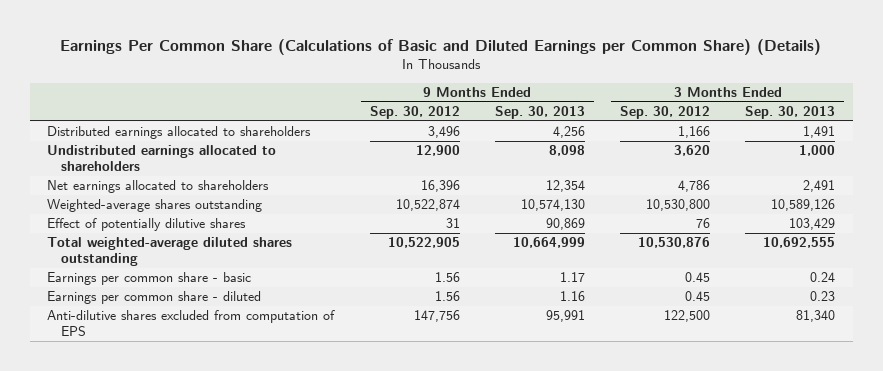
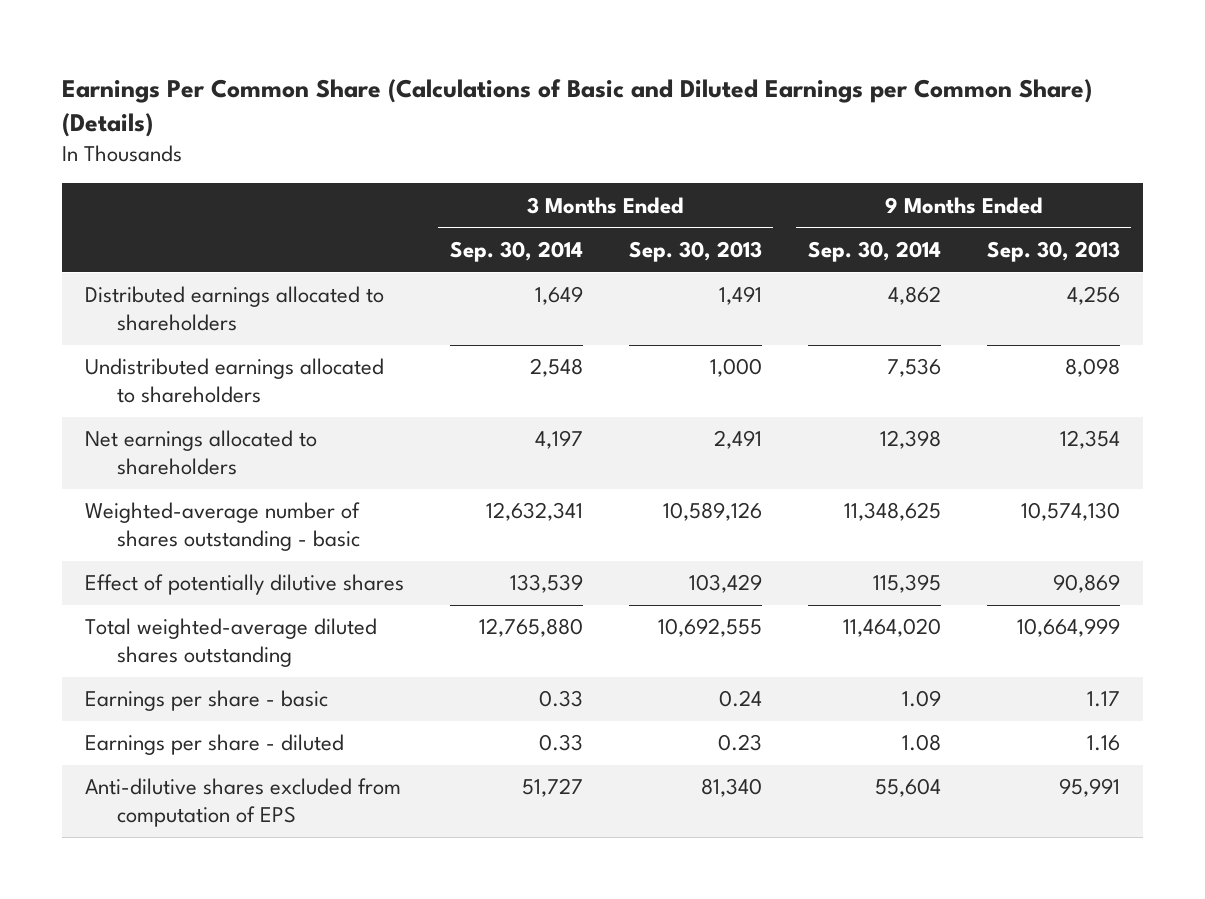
[369,106,460,120] Sep. 30, 2012 -> none
[620,106,711,120] Sep. 30, 2012 -> none
none -> [449,241,583,263] Sep. 30, 2014
none -> [807,241,941,263] Sep. 30, 2014
[47,199,263,213] Weighted-average shares outstanding -> [84,502,360,551] Weighted-average number of shares outstanding - basic
[47,272,252,286] Earnings per common share - basic -> [84,690,328,712] Earnings per share - basic
[47,291,262,305] Earnings per common share - diluted -> [84,734,344,756] Earnings per share - diluted

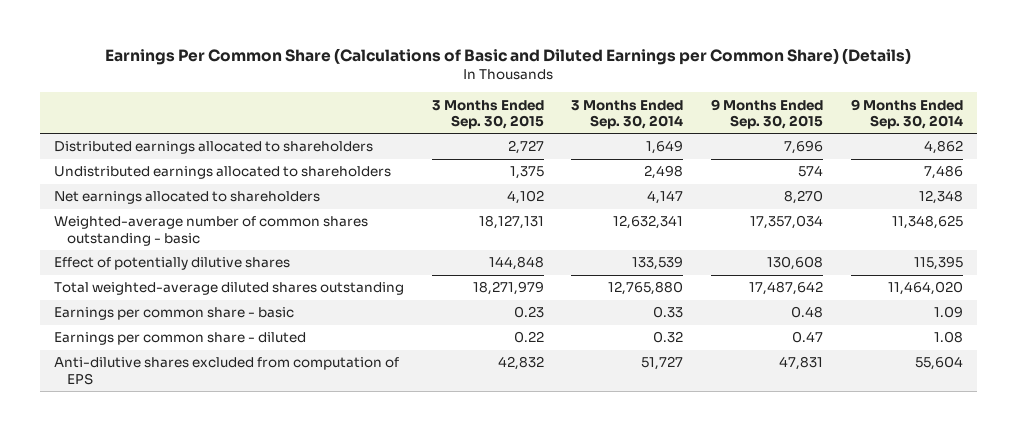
[628,241,762,263] Sep. 30, 2013 -> none
[986,241,1120,263] Sep. 30, 2013 -> none
none -> [431,99,544,129] 3 Months Ended Sep. 30, 2015
none -> [711,98,824,129] 9 Months Ended Sep. 30, 2015
[529,358,583,378] 2,548 -> [644,165,684,180] 2,498
[886,358,941,378] 7,536 -> [923,165,963,180] 7,486
[534,430,583,450] 4,197 -> [647,190,684,205] 4,147
[879,430,941,450] 12,398 -> [918,190,963,205] 12,348
[84,502,360,551] Weighted-average number of shares outstanding - basic -> [53,216,368,246] Weighted-average number of common shares outstanding - basic
[84,690,328,712] Earnings per share - basic -> [53,307,294,321] Earnings per common share - basic
[84,734,344,756] Earnings per share - diluted -> [53,332,306,346] Earnings per common share - diluted
[538,734,583,752] 0.33 -> [653,331,684,344] 0.32

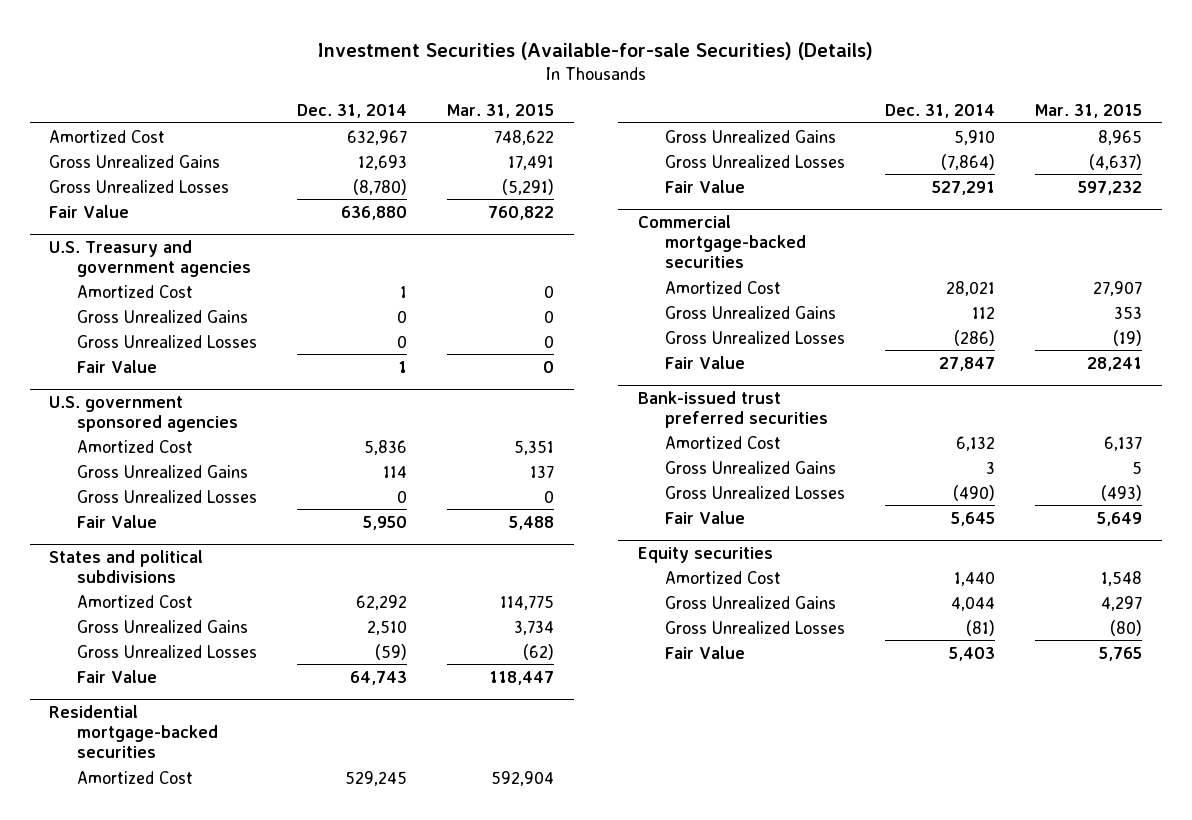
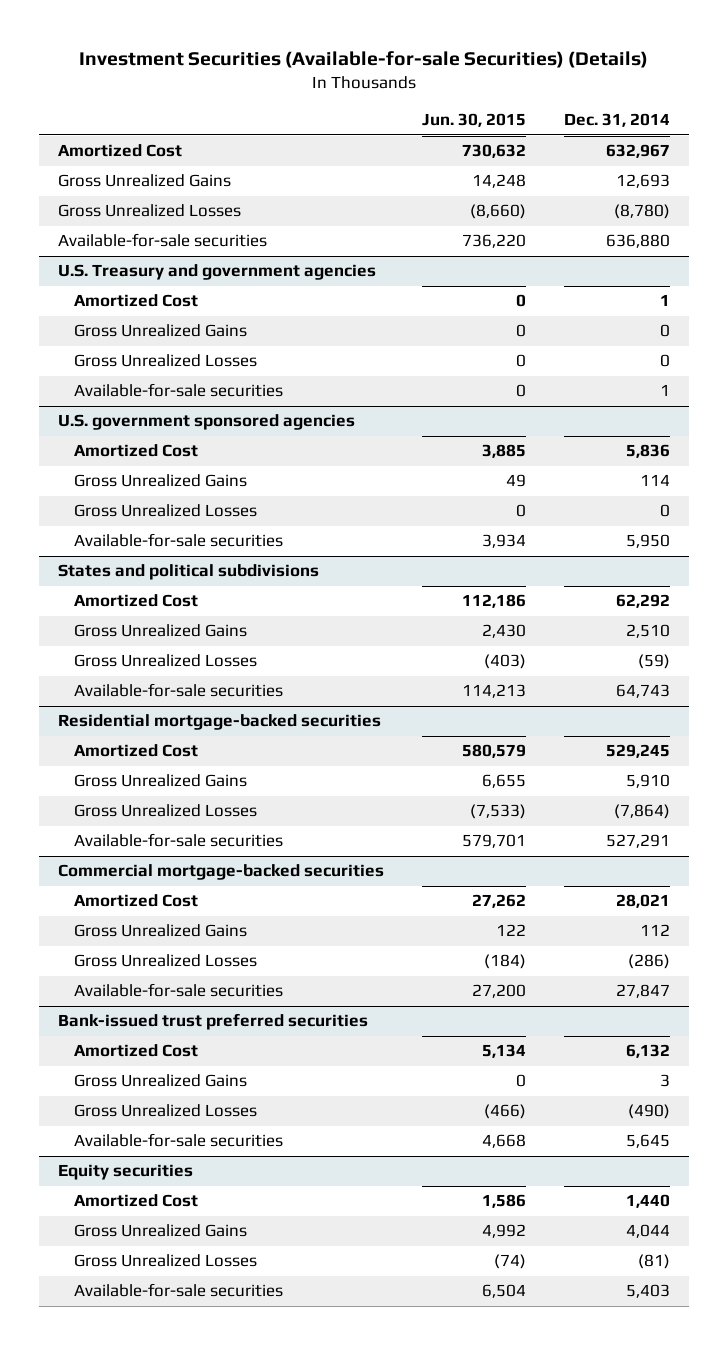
[447,104,555,119] Mar. 31, 2015 -> none
none -> [422,113,527,128] Jun. 30, 2015
[49,204,130,218] Fair Value -> [58,233,268,248] Available-for-sale securities
[77,359,158,373] Fair Value -> [73,383,283,398] Available-for-sale securities
[77,514,158,528] Fair Value -> [73,533,283,548] Available-for-sale securities
[77,669,158,683] Fair Value -> [73,683,283,698] Available-for-sale securities
[665,179,746,193] Fair Value -> [73,833,283,848] Available-for-sale securities
[665,355,746,369] Fair Value -> [73,983,283,998] Available-for-sale securities
[665,510,746,524] Fair Value -> [73,1133,283,1148] Available-for-sale securities
[665,645,746,659] Fair Value -> [73,1283,283,1298] Available-for-sale securities

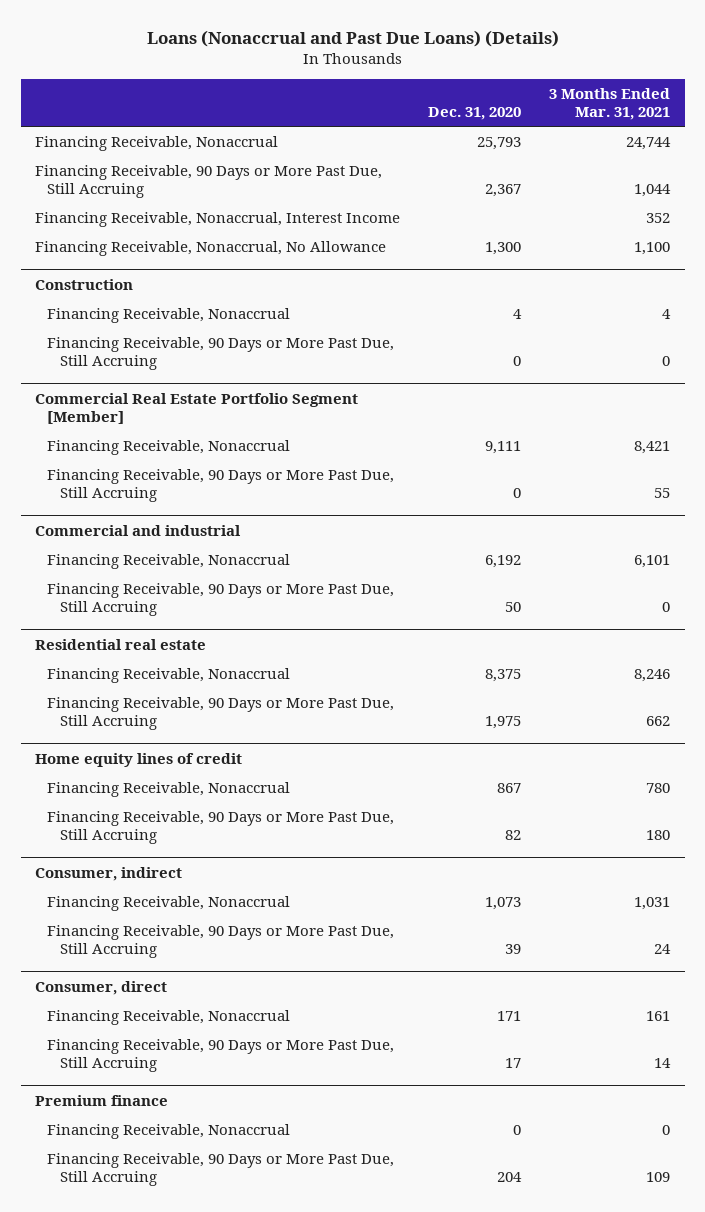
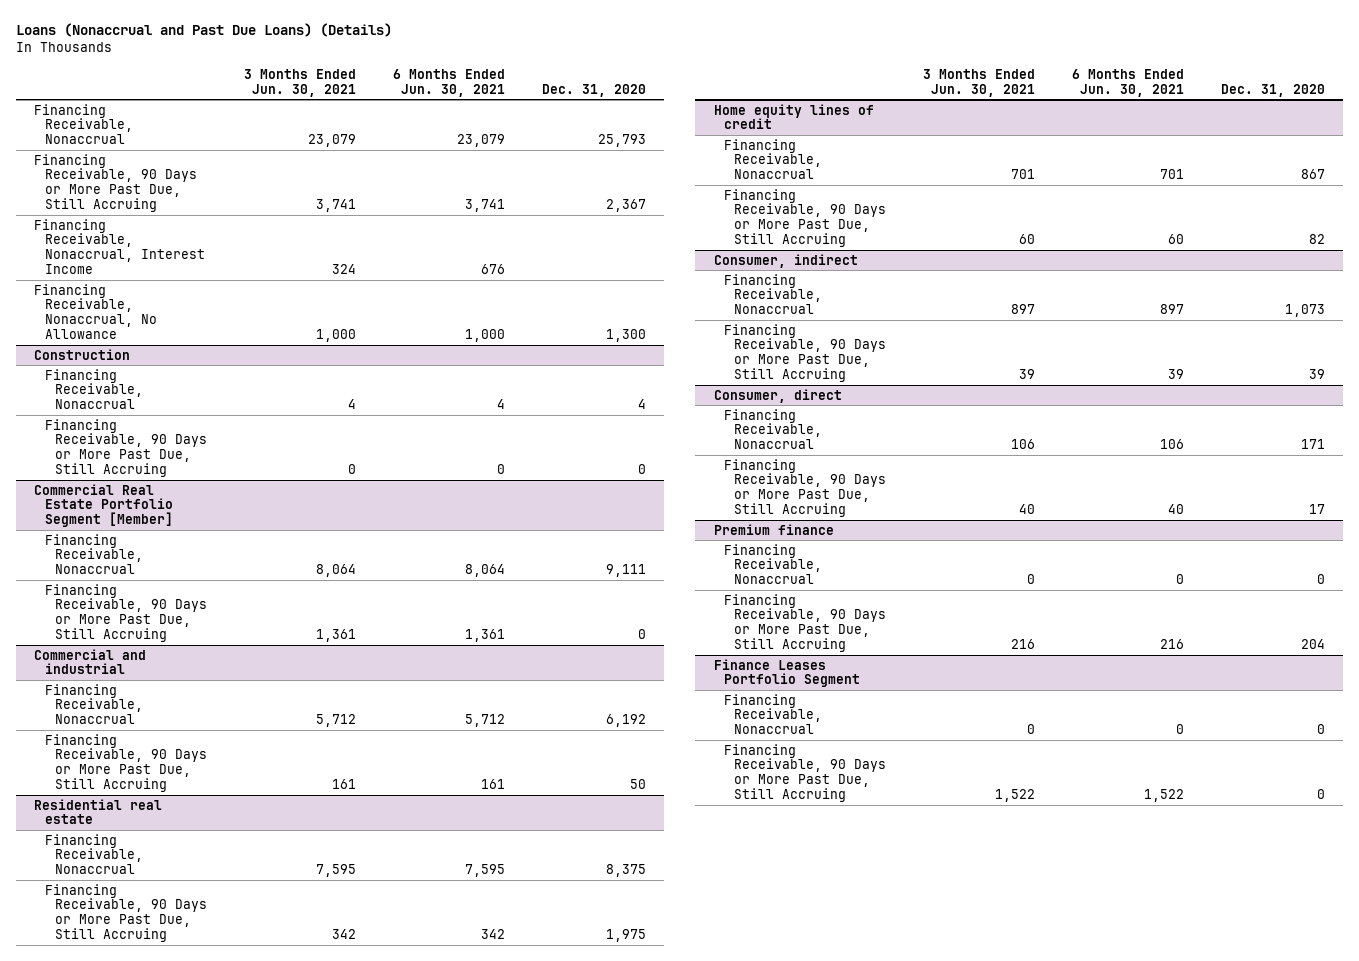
[549,88,671,121] 3 Months Ended Mar. 31, 2021 -> none
none -> [243,68,356,97] 3 Months Ended Jun. 30, 2021
none -> [392,68,505,97] 6 Months Ended Jun. 30, 2021
none -> [713,658,860,688] Finance Leases Portfolio Segment
none -> [723,693,823,735] Financing Receivable, Nonaccrual
none -> [723,743,887,803] Financing Receivable, 90 Days or More Past Due, Still Accruing

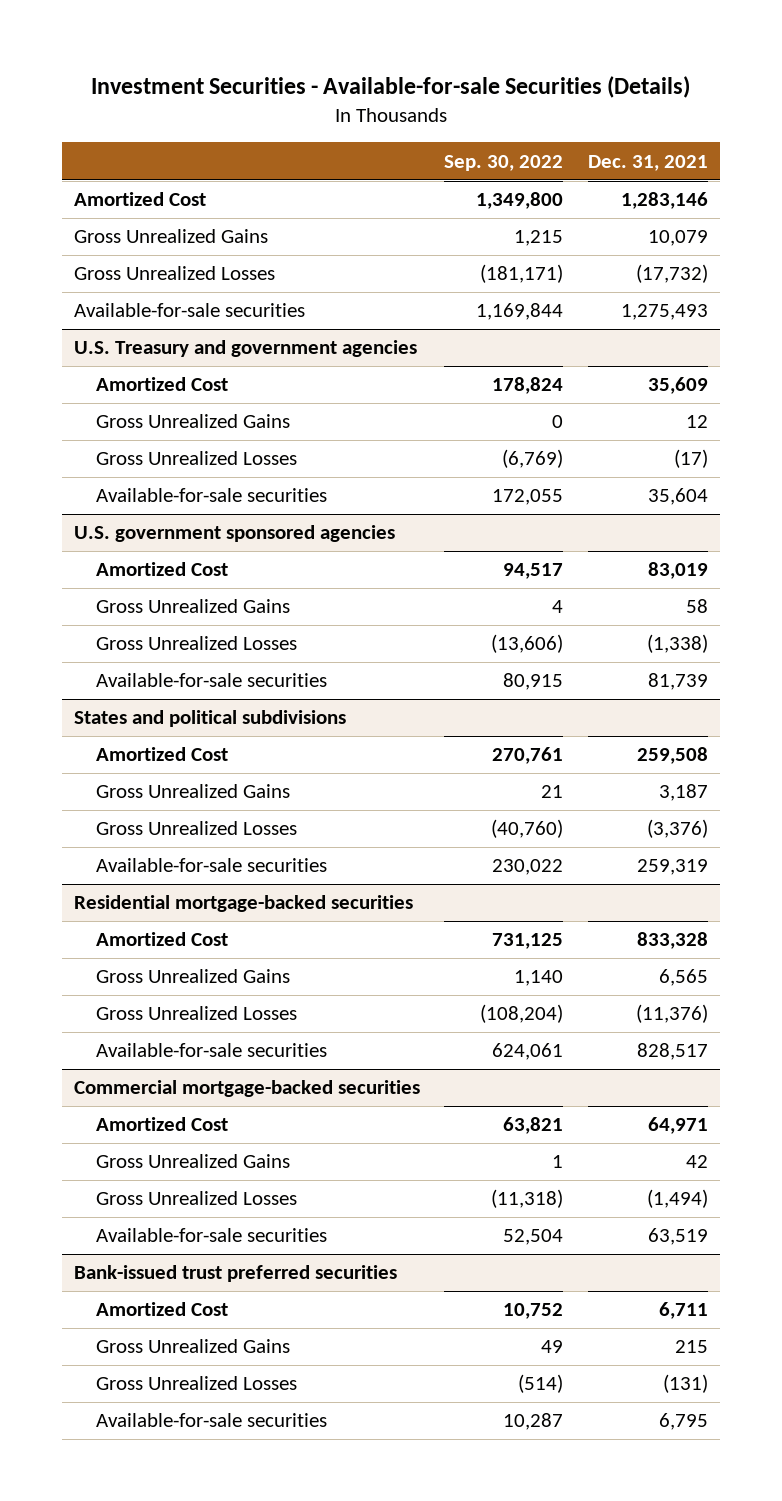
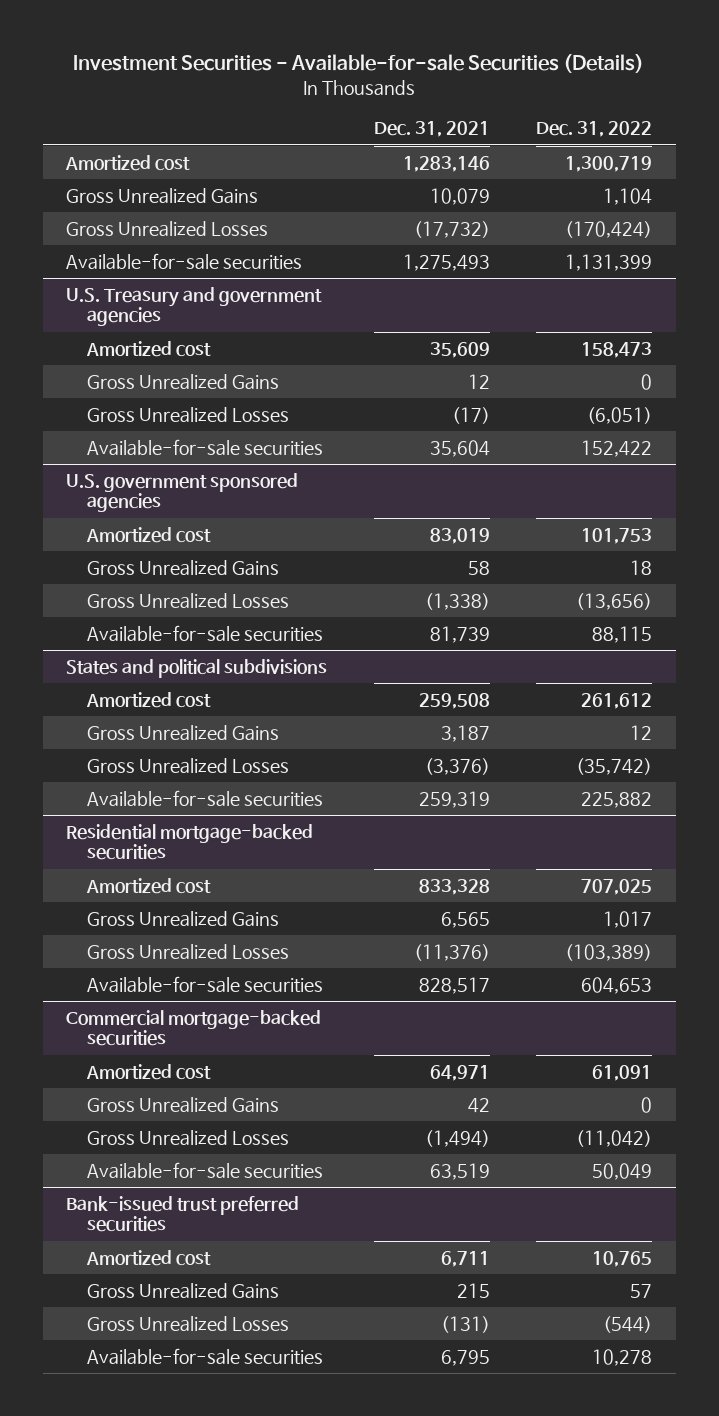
[444,154,564,171] Sep. 30, 2022 -> none
none -> [536,121,653,138] Dec. 31, 2022
[74,192,207,207] Amortized Cost -> [65,154,191,171] Amortized cost
[96,377,229,392] Amortized Cost -> [85,340,211,357] Amortized cost
[96,562,229,577] Amortized Cost -> [85,526,211,543] Amortized cost
[96,747,229,762] Amortized Cost -> [85,691,211,708] Amortized cost
[96,932,229,947] Amortized Cost -> [85,877,211,894] Amortized cost
[96,1117,229,1132] Amortized Cost -> [85,1063,211,1080] Amortized cost
[96,1302,229,1317] Amortized Cost -> [85,1249,211,1266] Amortized cost

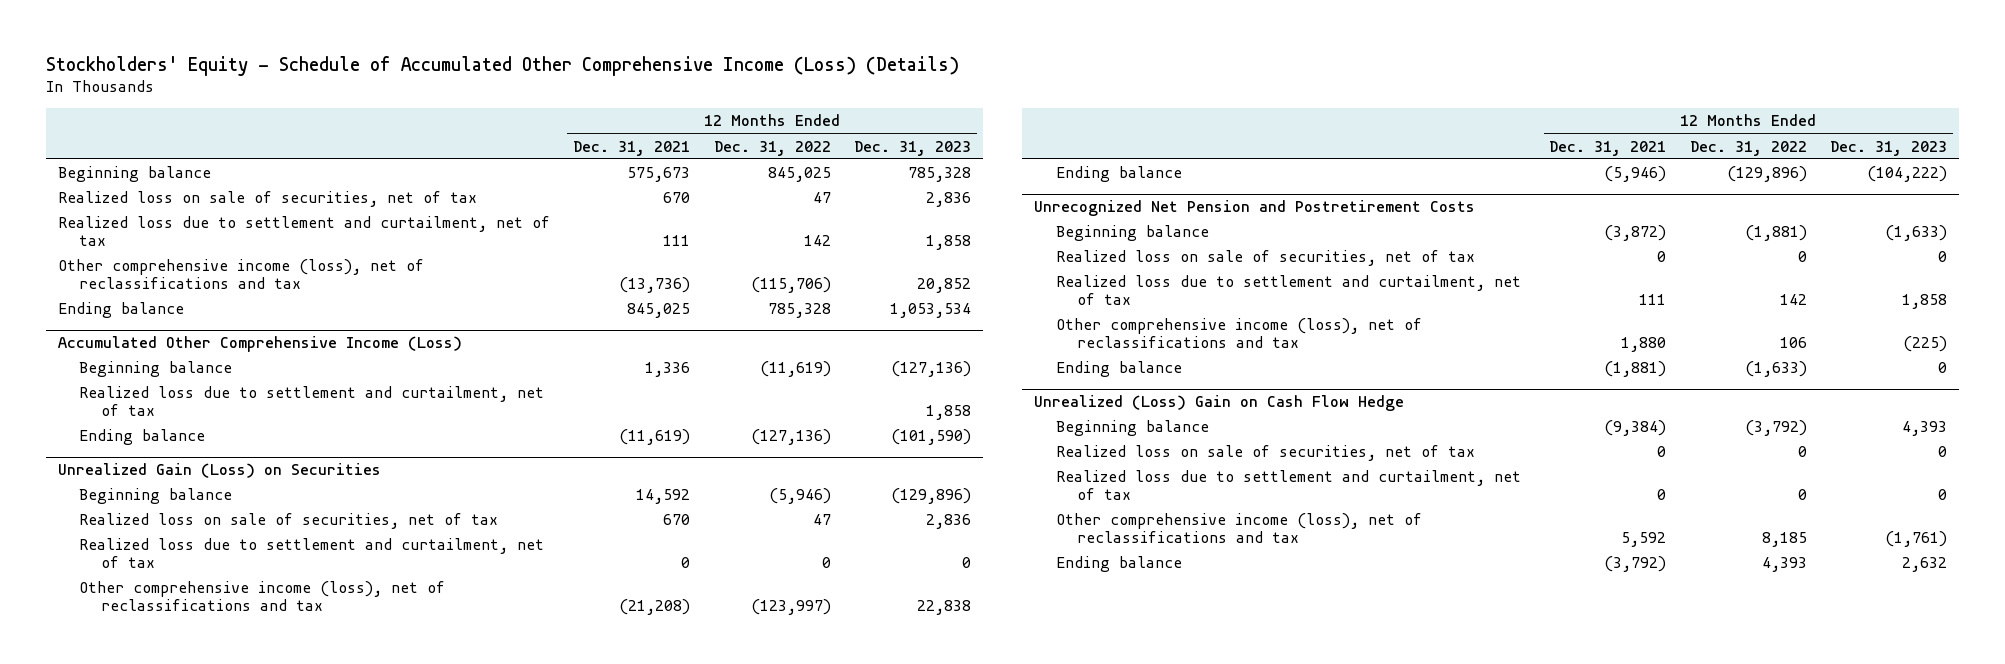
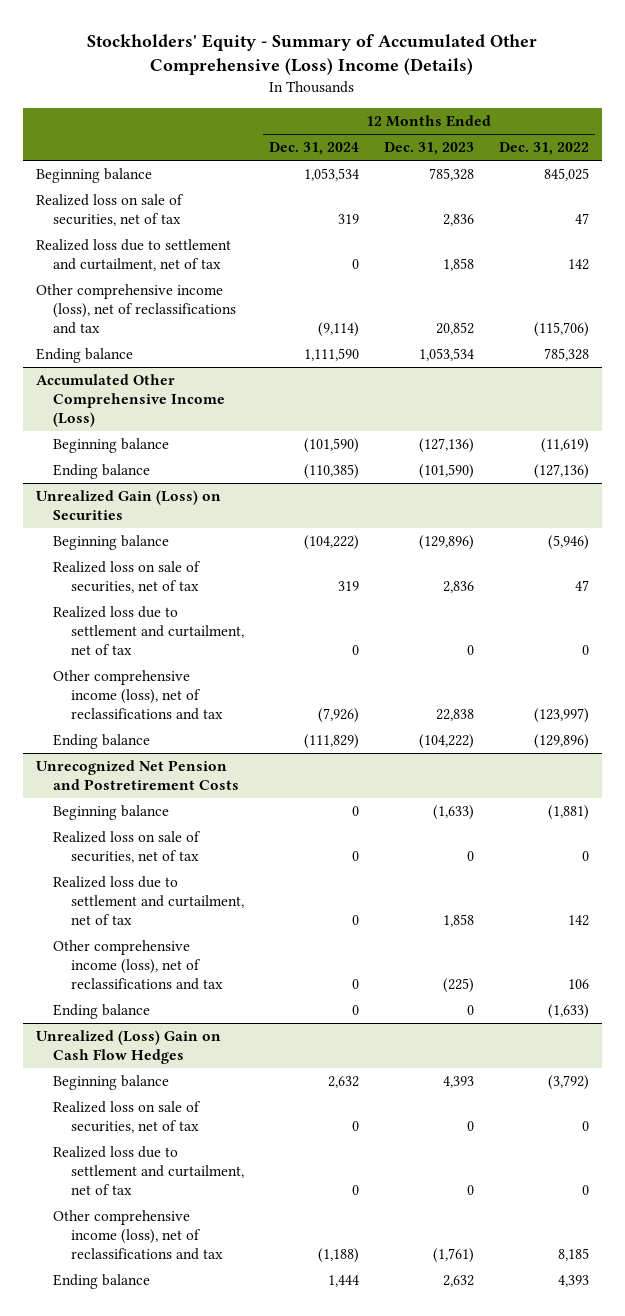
[46,55,960,76] Stockholders' Equity - Schedule of Accumulated Other Comprehensive Income (Loss) (Details) -> [87,34,538,76] Stockholders' Equity - Summary of Accumulated Other Comprehensive (Loss) Income (Details)
[573,140,691,156] Dec. 31, 2021 -> none
none -> [268,142,359,156] Dec. 31, 2024
[79,386,545,417] Realized loss due to settlement and curtailment, net of tax -> none
[1034,395,1405,412] Unrealized (Loss) Gain on Cash Flow Hedge -> [35,1030,221,1065] Unrealized (Loss) Gain on Cash Flow Hedges

